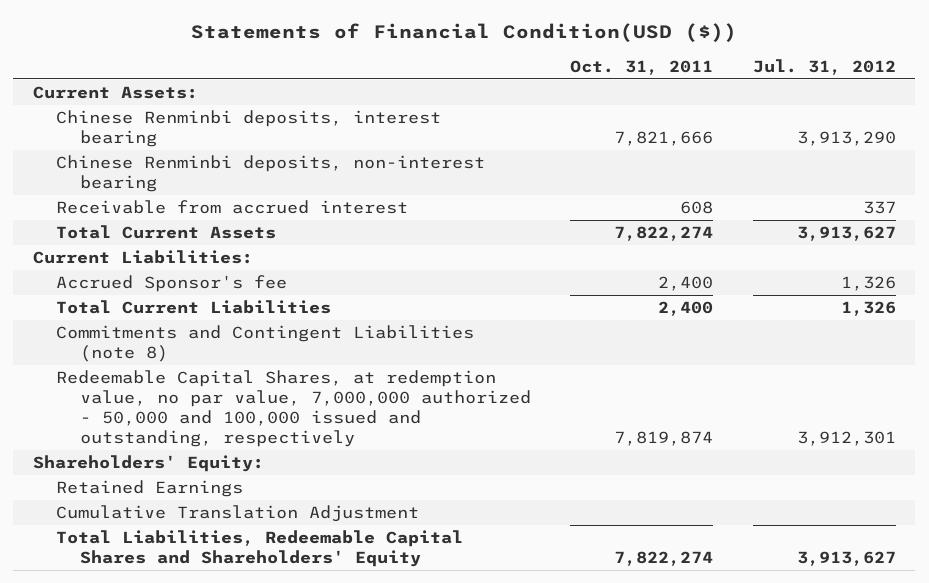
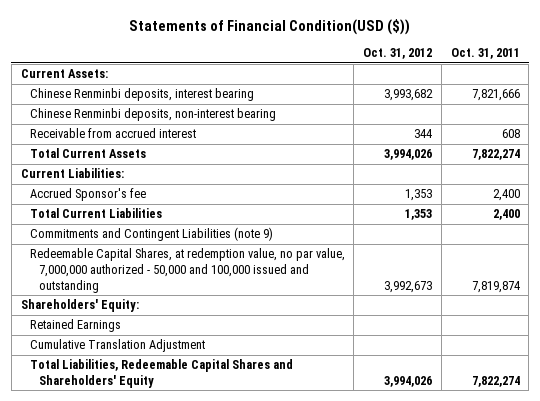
[752,58,896,75] Jul. 31, 2012 -> none
none -> [363,48,433,60] Oct. 31, 2012
[56,325,475,362] Commitments and Contingent Liabilities (note 8) -> [29,227,273,242] Commitments and Contingent Liabilities (note 9)
[56,370,531,447] Redeemable Capital Shares, at redemption value, no par value, 7,000,000 authorized - 50,000 and 100,000 issued and outstanding, respectively -> [29,248,345,293] Redeemable Capital Shares, at redemption value, no par value, 7,000,000 authorized - 50,000 and 100,000 issued and outstanding

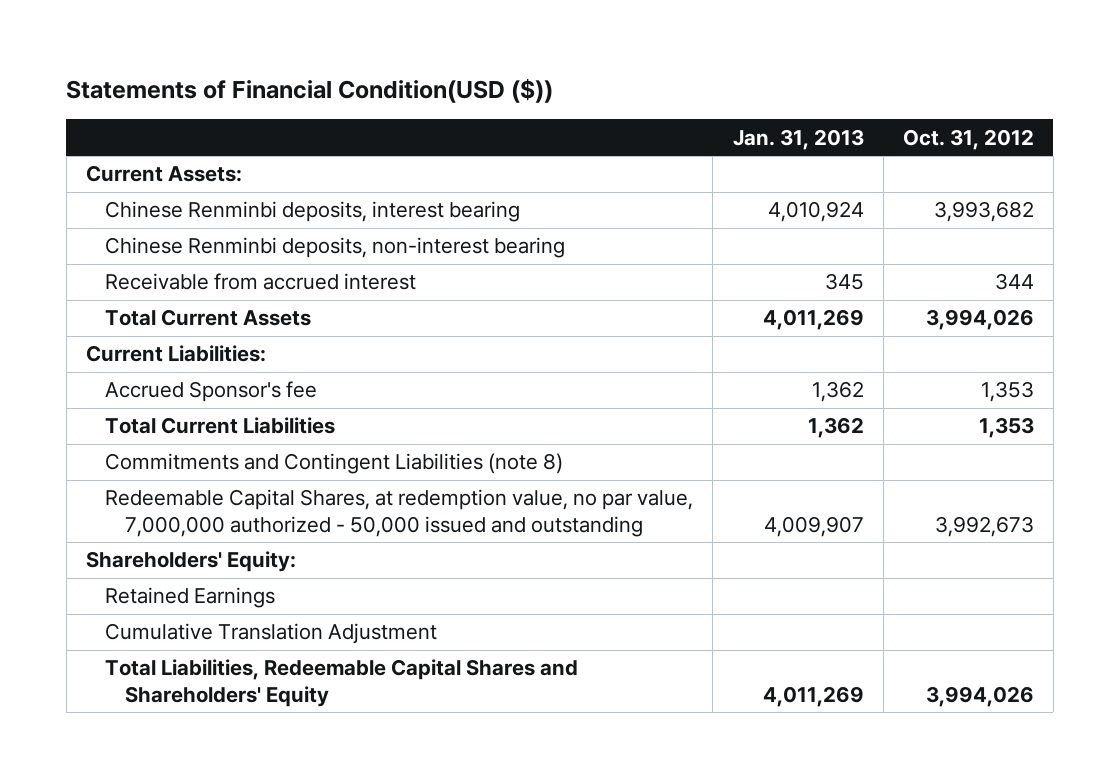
[450,48,520,60] Oct. 31, 2011 -> none
none -> [732,128,864,150] Jan. 31, 2013
[29,227,273,242] Commitments and Contingent Liabilities (note 9) -> [105,453,564,475] Commitments and Contingent Liabilities (note 8)
[29,248,345,293] Redeemable Capital Shares, at redemption value, no par value, 7,000,000 authorized - 50,000 and 100,000 issued and outstanding -> [105,489,694,537] Redeemable Capital Shares, at redemption value, no par value, 7,000,000 authorized - 50,000 issued and outstanding

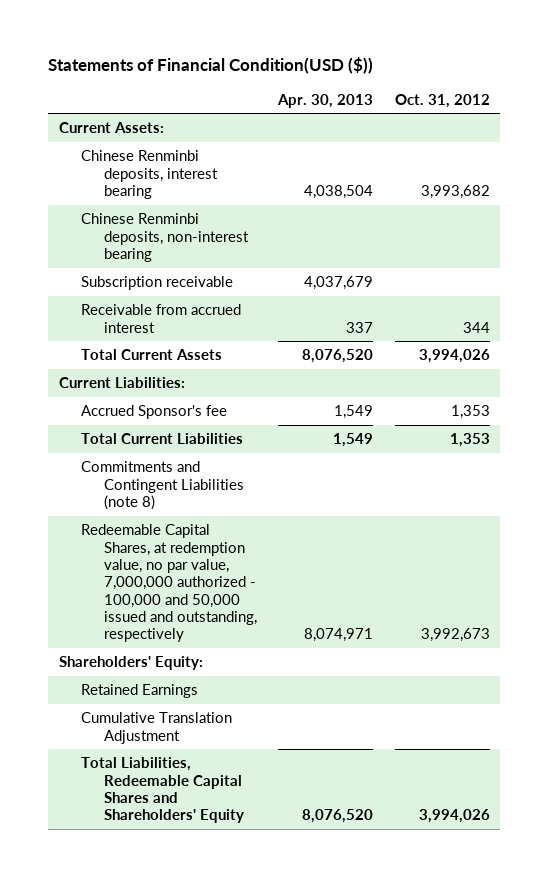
[732,128,864,150] Jan. 31, 2013 -> none
none -> [277,93,374,108] Apr. 30, 2013
none -> [81,276,234,291] Subscription receivable
[105,489,694,537] Redeemable Capital Shares, at redemption value, no par value, 7,000,000 authorized - 50,000 issued and outstanding -> [81,524,257,643] Redeemable Capital Shares, at redemption value, no par value, 7,000,000 authorized - 100,000 and 50,000 issued and outstanding, respectively

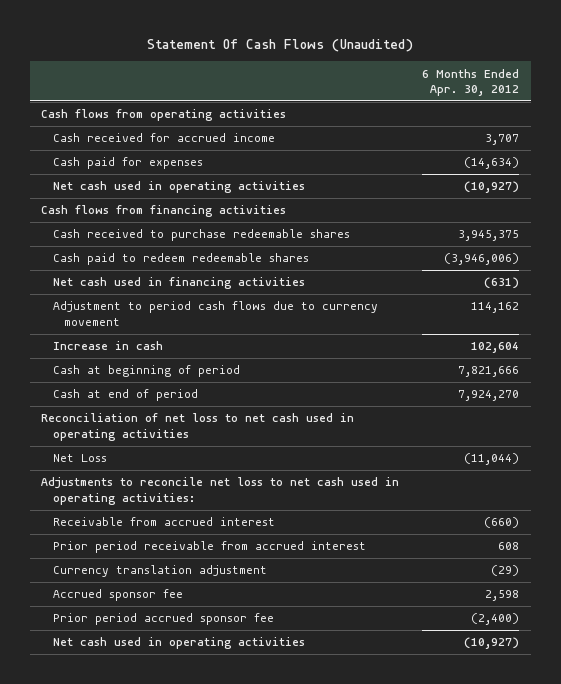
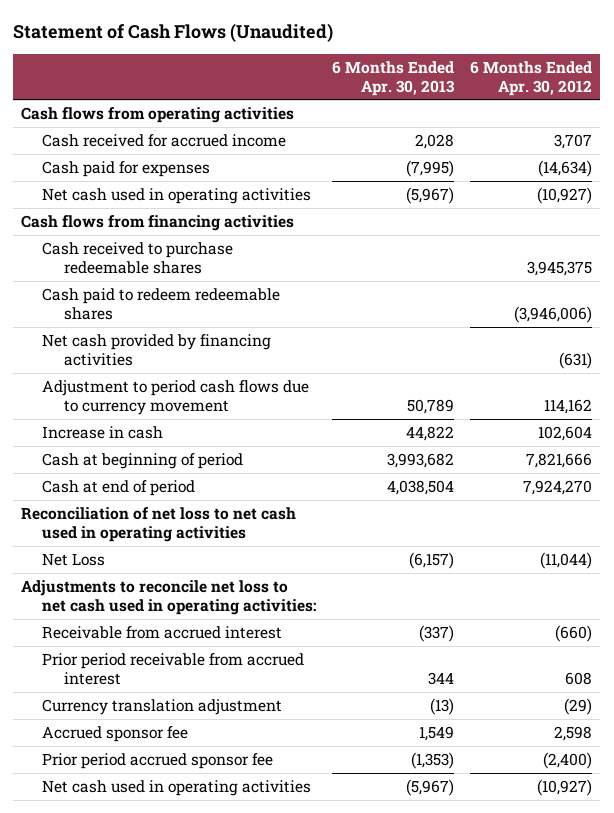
[147,38,414,52] Statement Of Cash Flows (Unaudited) -> [13,22,334,42] Statement of Cash Flows (Unaudited)
none -> [332,60,456,96] 6 Months Ended Apr. 30, 2013
[52,277,305,290] Net cash used in financing activities -> [42,334,272,366] Net cash provided by financing activities

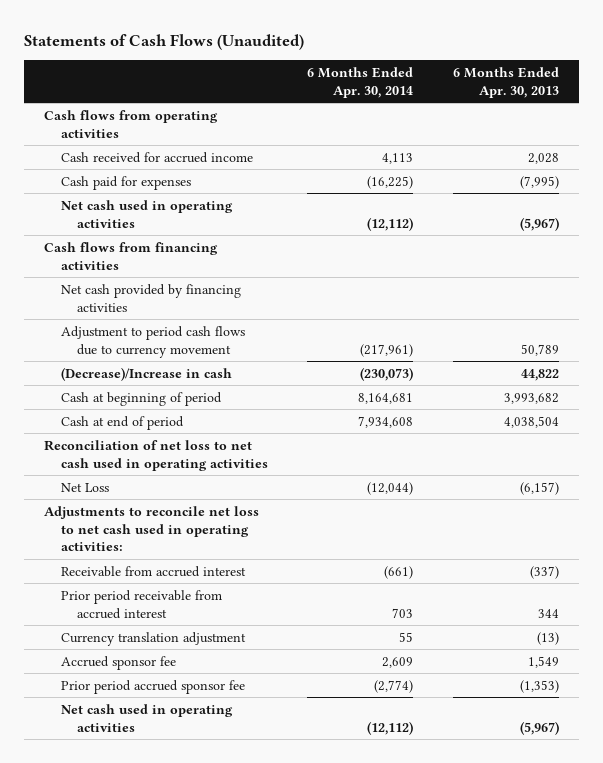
[13,22,334,42] Statement of Cash Flows (Unaudited) -> [23,33,304,50] Statements of Cash Flows (Unaudited)
[470,60,593,96] 6 Months Ended Apr. 30, 2012 -> none
none -> [307,66,414,98] 6 Months Ended Apr. 30, 2014
[42,242,234,274] Cash received to purchase redeemable shares -> none
[42,288,281,320] Cash paid to redeem redeemable shares -> none
[42,426,164,440] Increase in cash -> [60,366,232,381] (Decrease)/Increase in cash

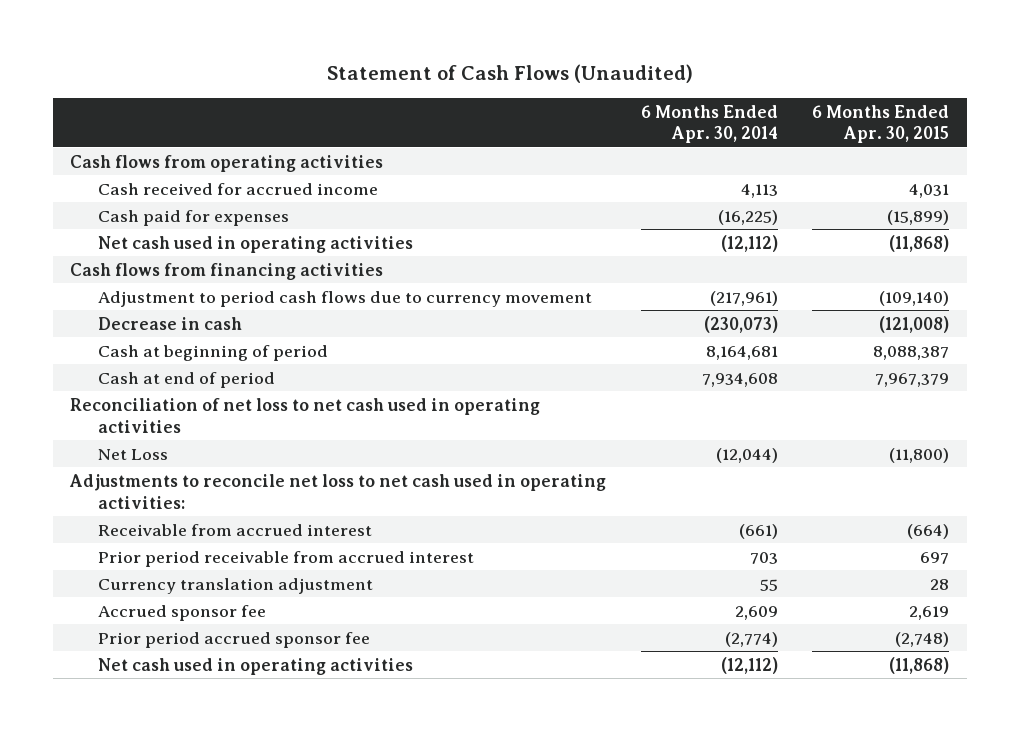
[23,33,304,50] Statements of Cash Flows (Unaudited) -> [326,64,693,84] Statement of Cash Flows (Unaudited)
[453,66,560,98] 6 Months Ended Apr. 30, 2013 -> none
none -> [812,104,950,144] 6 Months Ended Apr. 30, 2015
[60,283,241,312] Net cash provided by financing activities -> none
[60,366,232,381] (Decrease)/Increase in cash -> [97,316,242,330] Decrease in cash

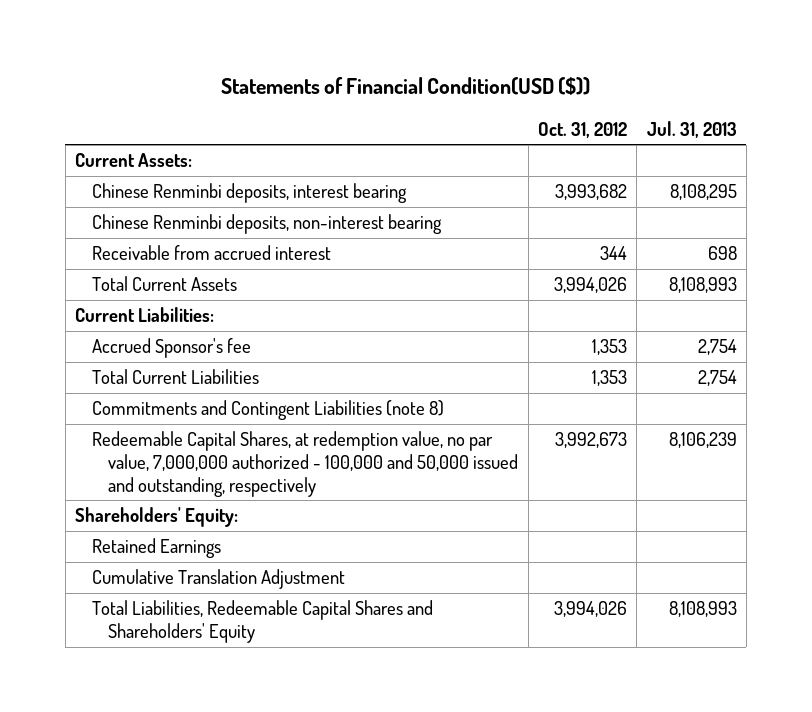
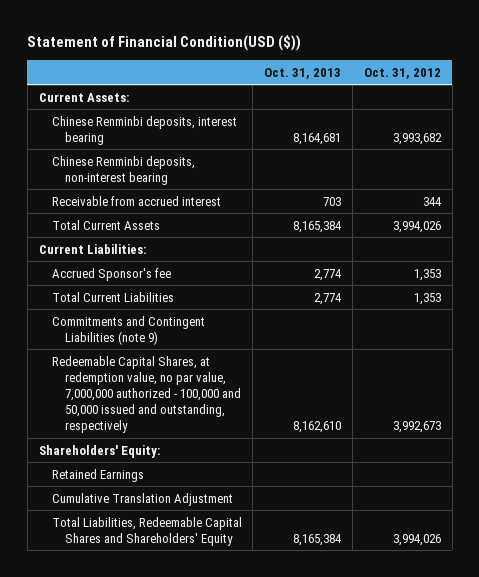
[220,77,590,96] Statements of Financial Condition(USD ($)) -> [27,35,302,52] Statement of Financial Condition(USD ($))
[646,120,737,138] Jul. 31, 2013 -> none
none -> [264,67,342,79] Oct. 31, 2013
[91,400,444,421] Commitments and Contingent Liabilities (note 8) -> [51,315,205,345] Commitments and Contingent Liabilities (note 9)

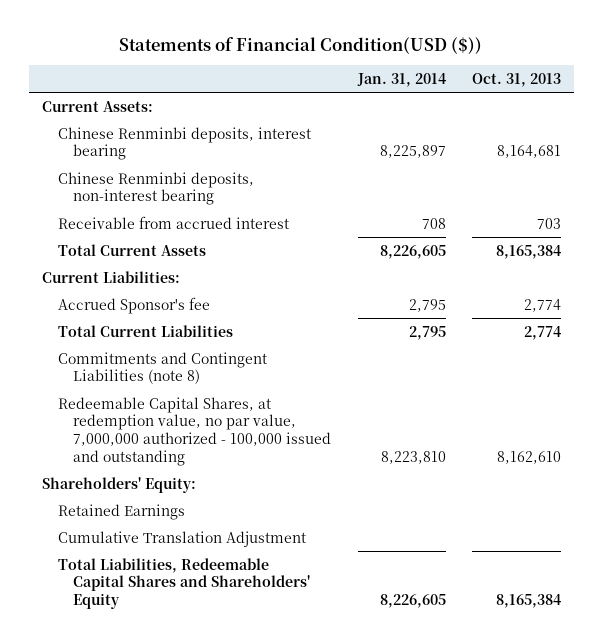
[27,35,302,52] Statement of Financial Condition(USD ($)) -> [119,36,483,54] Statements of Financial Condition(USD ($))
[363,67,441,79] Oct. 31, 2012 -> none
none -> [356,72,446,87] Jan. 31, 2014
[51,315,205,345] Commitments and Contingent Liabilities (note 9) -> [57,351,267,385] Commitments and Contingent Liabilities (note 8)
[51,355,241,434] Redeemable Capital Shares, at redemption value, no par value, 7,000,000 authorized - 100,000 and 50,000 issued and outstanding, respectively -> [57,396,332,466] Redeemable Capital Shares, at redemption value, no par value, 7,000,000 authorized - 100,000 issued and outstanding

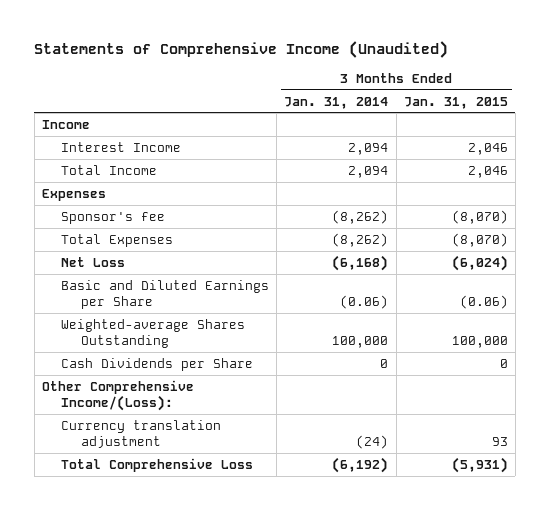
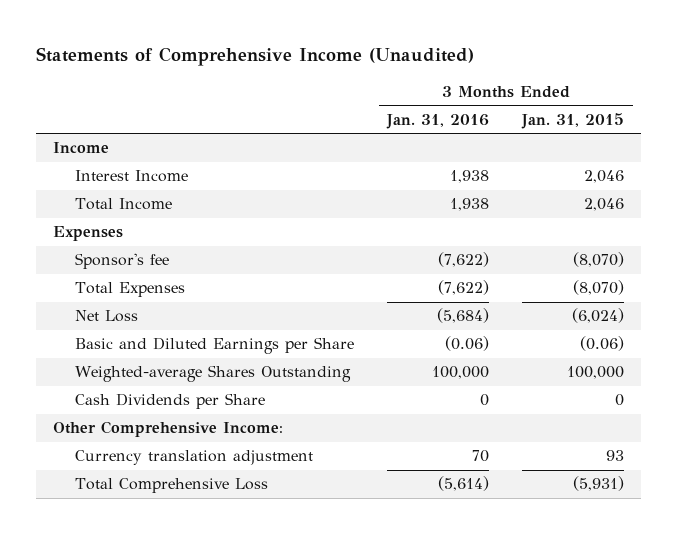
[284,96,389,109] Jan. 31, 2014 -> none
none -> [386,113,490,129] Jan. 31, 2016
[41,379,194,412] Other Comprehensive Income/(Loss): -> [53,421,284,438] Other Comprehensive Income:

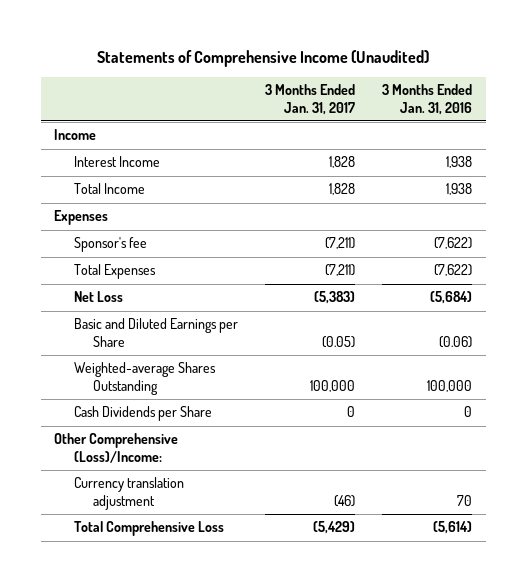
[521,112,625,129] Jan. 31, 2015 -> none
none -> [265,84,356,115] 3 Months Ended Jan. 31, 2017
[53,421,284,438] Other Comprehensive Income: -> [54,433,179,464] Other Comprehensive (Loss)/Income:

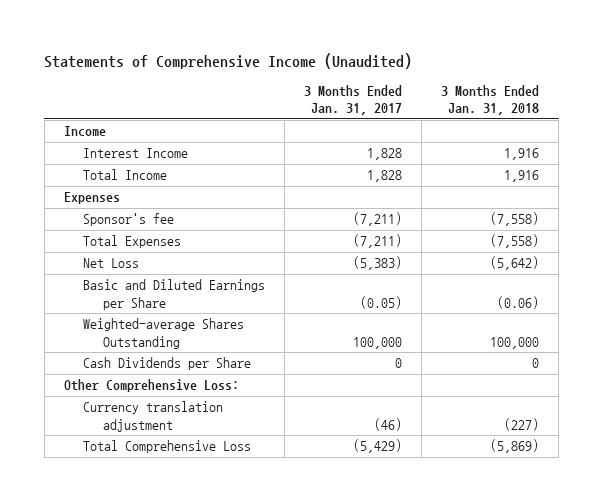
[382,84,473,115] 3 Months Ended Jan. 31, 2016 -> none
none -> [441,84,540,116] 3 Months Ended Jan. 31, 2018
[54,433,179,464] Other Comprehensive (Loss)/Income: -> [63,379,239,393] Other Comprehensive Loss:

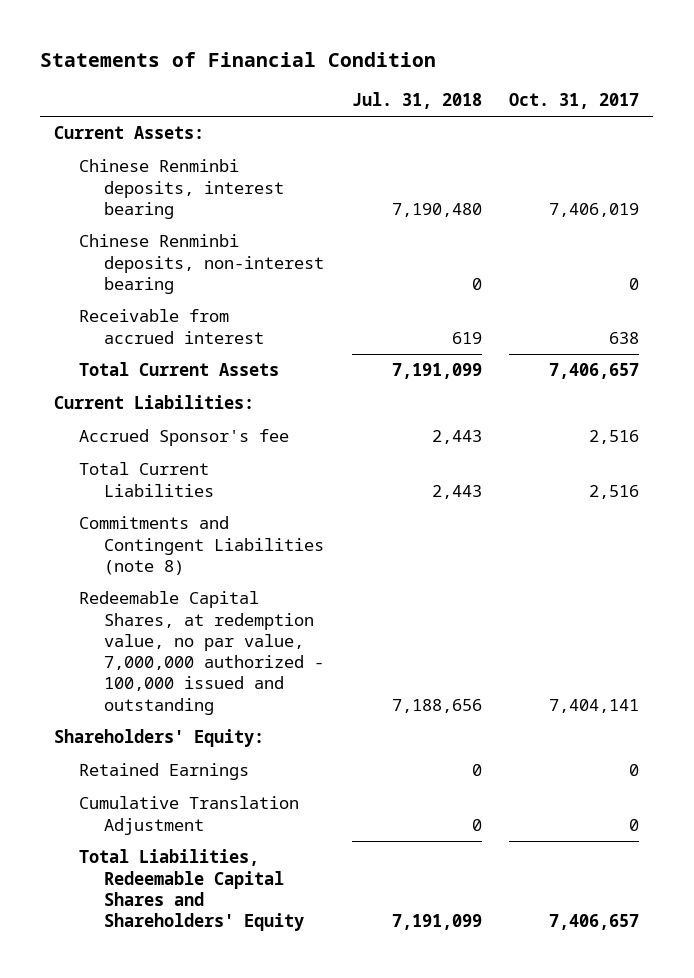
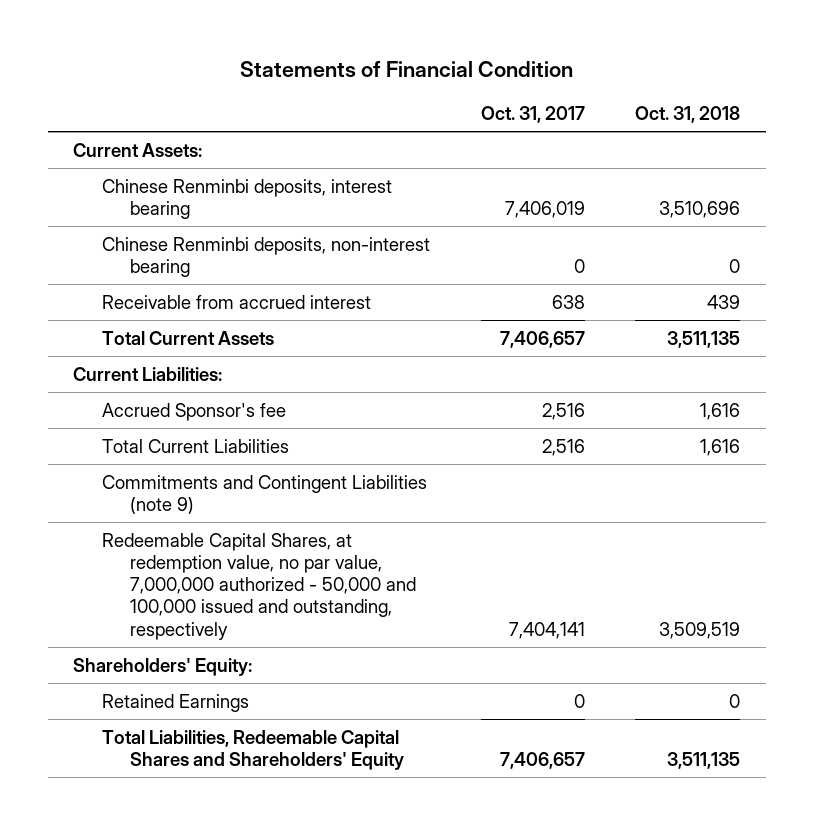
[351,91,482,109] Jul. 31, 2018 -> none
none -> [635,106,741,124] Oct. 31, 2018
[79,516,325,575] Commitments and Contingent Liabilities (note 8) -> [101,474,427,514] Commitments and Contingent Liabilities (note 9)
[79,591,325,715] Redeemable Capital Shares, at redemption value, no par value, 7,000,000 authorized - 100,000 issued and outstanding -> [101,532,417,640] Redeemable Capital Shares, at redemption value, no par value, 7,000,000 authorized - 50,000 and 100,000 issued and outstanding, respectively
[79,796,300,835] Cumulative Translation Adjustment -> none

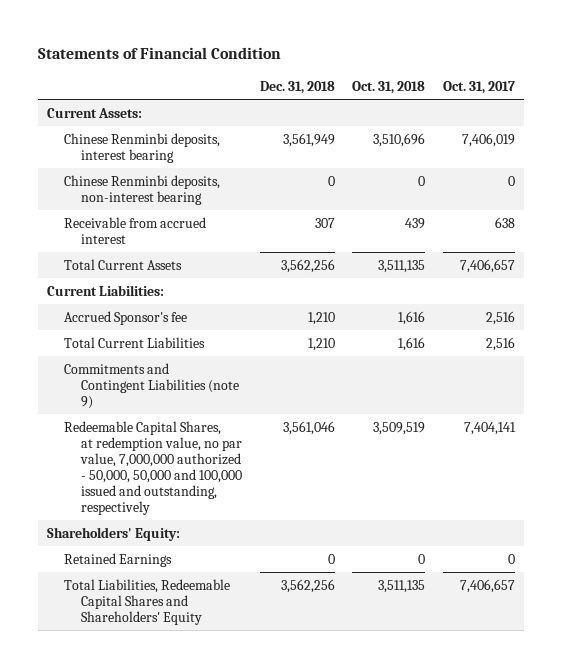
none -> [259,80,335,94] Dec. 31, 2018
[101,532,417,640] Redeemable Capital Shares, at redemption value, no par value, 7,000,000 authorized - 50,000 and 100,000 issued and outstanding, respectively -> [63,420,242,515] Redeemable Capital Shares, at redemption value, no par value, 7,000,000 authorized - 50,000, 50,000 and 100,000 issued and outstanding, respectively

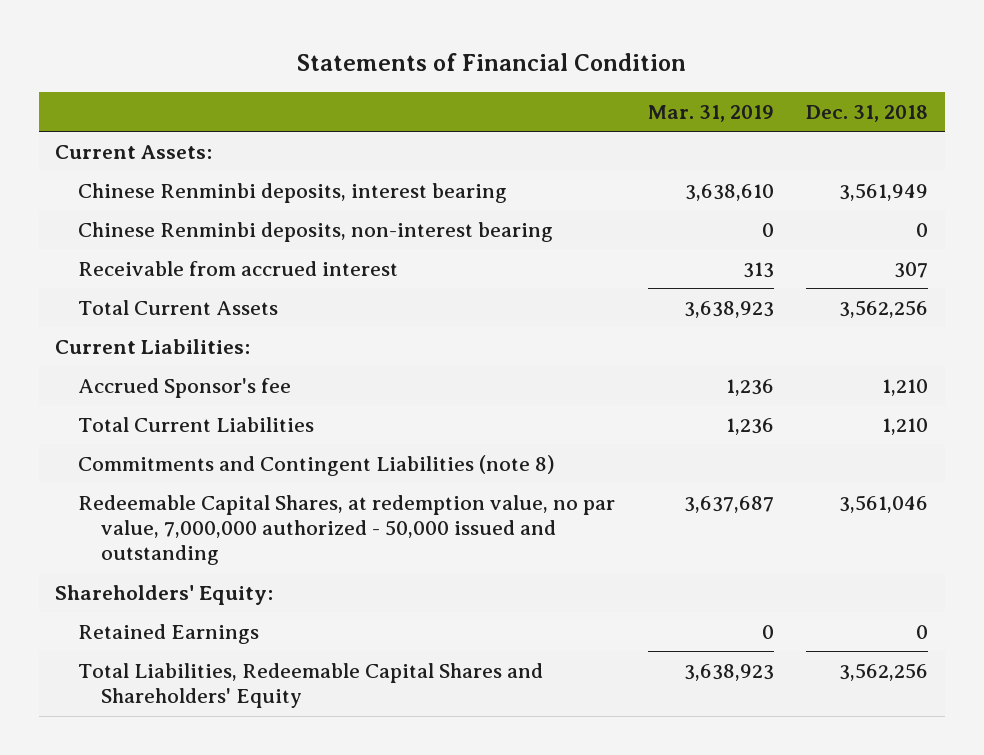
[352,80,426,94] Oct. 31, 2018 -> none
[443,80,516,94] Oct. 31, 2017 -> none
none -> [647,104,774,122] Mar. 31, 2019
[63,362,239,409] Commitments and Contingent Liabilities (note 9) -> [78,454,556,476] Commitments and Contingent Liabilities (note 8)
[63,420,242,515] Redeemable Capital Shares, at redemption value, no par value, 7,000,000 authorized - 50,000, 50,000 and 100,000 issued and outstanding, respectively -> [78,494,616,566] Redeemable Capital Shares, at redemption value, no par value, 7,000,000 authorized - 50,000 issued and outstanding

